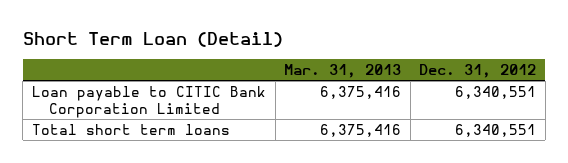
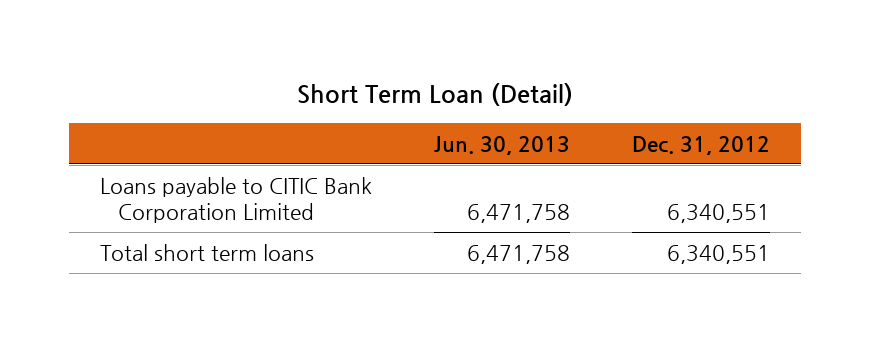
[284,64,402,79] Mar. 31, 2013 -> none
none -> [434,135,571,155] Jun. 30, 2013
[31,86,266,118] Loan payable to CITIC Bank Corporation Limited -> [100,176,373,224] Loans payable to CITIC Bank Corporation Limited

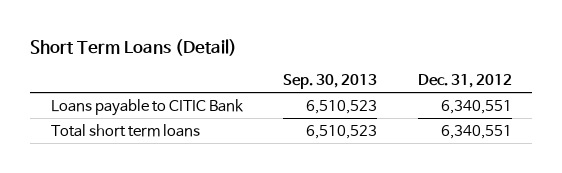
[297,82,574,106] Short Term Loan (Detail) -> [30,39,238,57] Short Term Loans (Detail)
[434,135,571,155] Jun. 30, 2013 -> none
none -> [283,74,378,90] Sep. 30, 2013
[100,176,373,224] Loans payable to CITIC Bank Corporation Limited -> [50,98,244,116] Loans payable to CITIC Bank

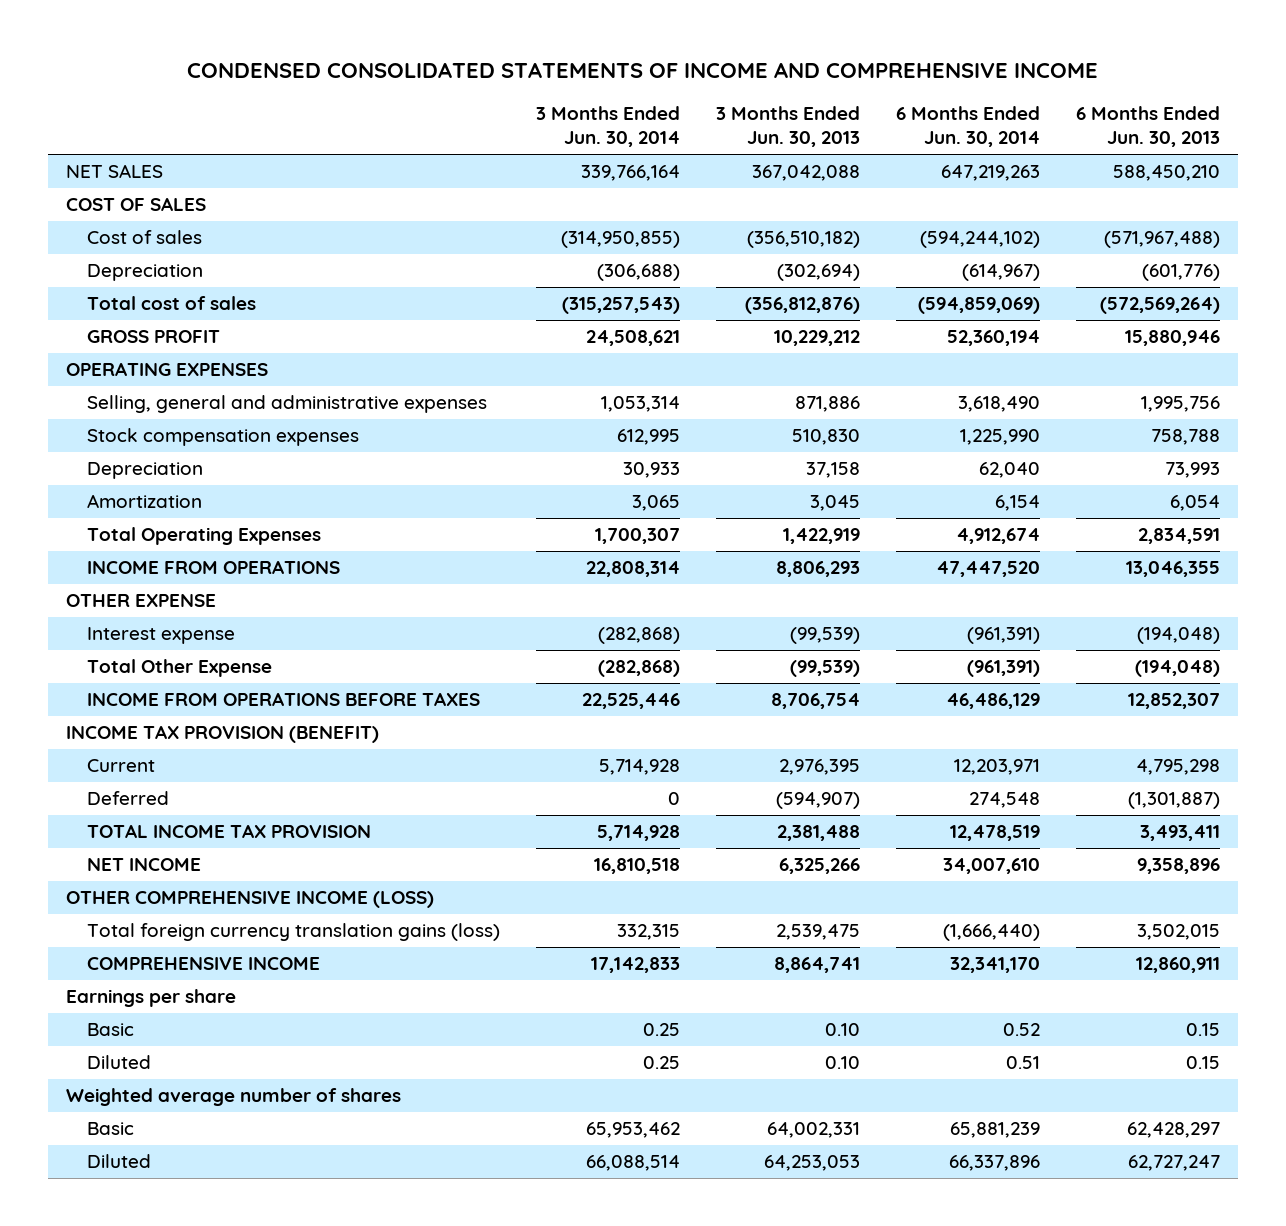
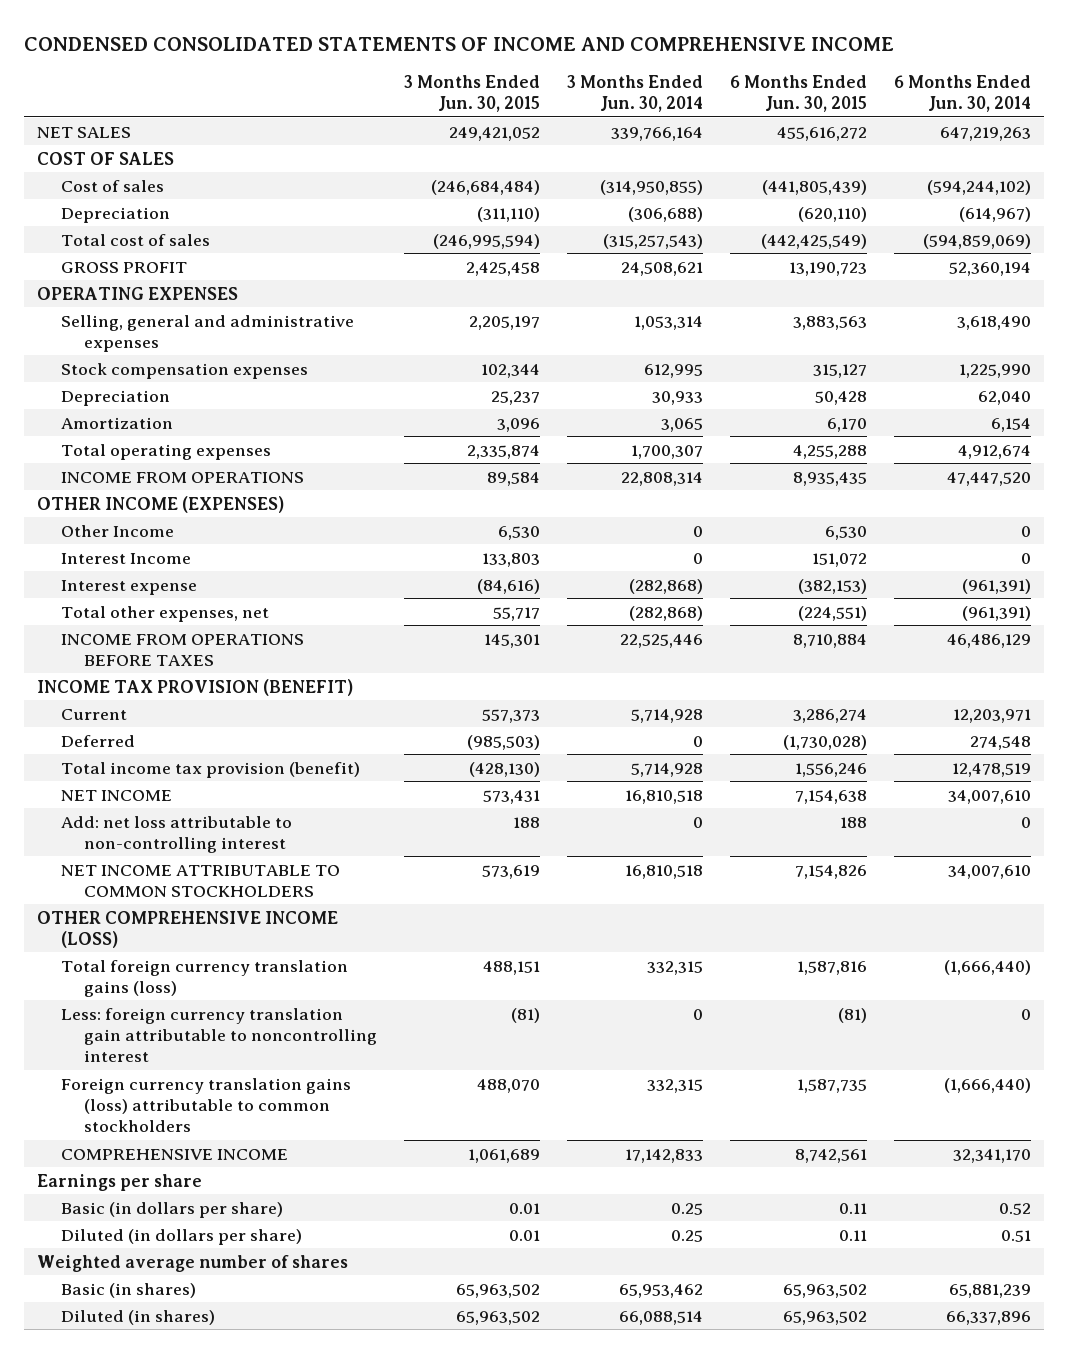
[716,106,861,148] 3 Months Ended Jun. 30, 2013 -> none
[1076,106,1221,148] 6 Months Ended Jun. 30, 2013 -> none
none -> [404,74,541,113] 3 Months Ended Jun. 30, 2015
none -> [730,74,868,113] 6 Months Ended Jun. 30, 2015
[87,527,322,546] Total Operating Expenses -> [60,443,271,460] Total operating expenses
[66,594,217,608] OTHER EXPENSE -> [37,495,285,513] OTHER INCOME (EXPENSES)
none -> [60,524,174,537] Other Income
none -> [60,552,191,564] Interest Income
[87,659,273,678] Total Other Expense -> [60,605,269,622] Total other expenses, net
[87,824,372,839] TOTAL INCOME TAX PROVISION -> [60,761,360,778] Total income tax provision (benefit)
none -> [60,815,292,853] Add: net loss attributable to non-controlling interest
none -> [60,864,340,897] NET INCOME ATTRIBUTABLE TO COMMON STOCKHOLDERS
none -> [60,1007,378,1063] Less: foreign currency translation gain attributable to noncontrolling interest
none -> [60,1077,351,1133] Foreign currency translation gains (loss) attributable to common stockholders
[87,1023,135,1037] Basic -> [60,1201,283,1218] Basic (in dollars per share)
[87,1055,152,1070] Diluted -> [60,1228,302,1245] Diluted (in dollars per share)
[87,1122,135,1136] Basic -> [60,1282,196,1298] Basic (in shares)
[87,1154,152,1169] Diluted -> [60,1309,215,1325] Diluted (in shares)

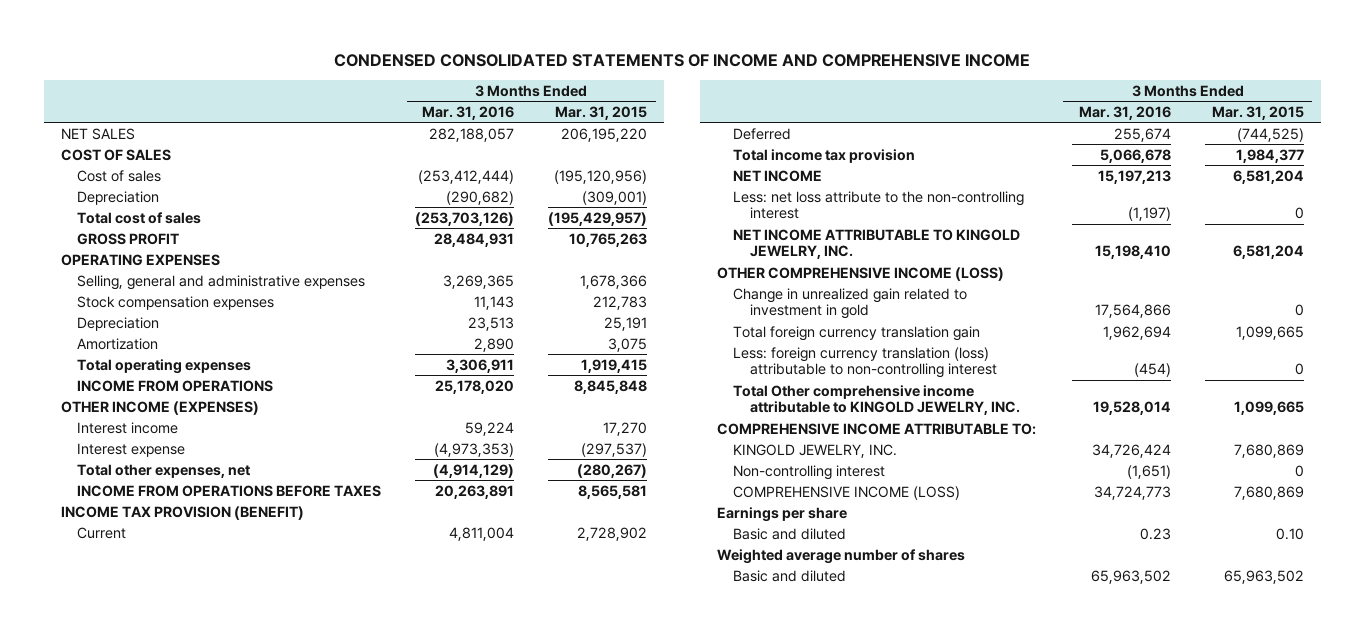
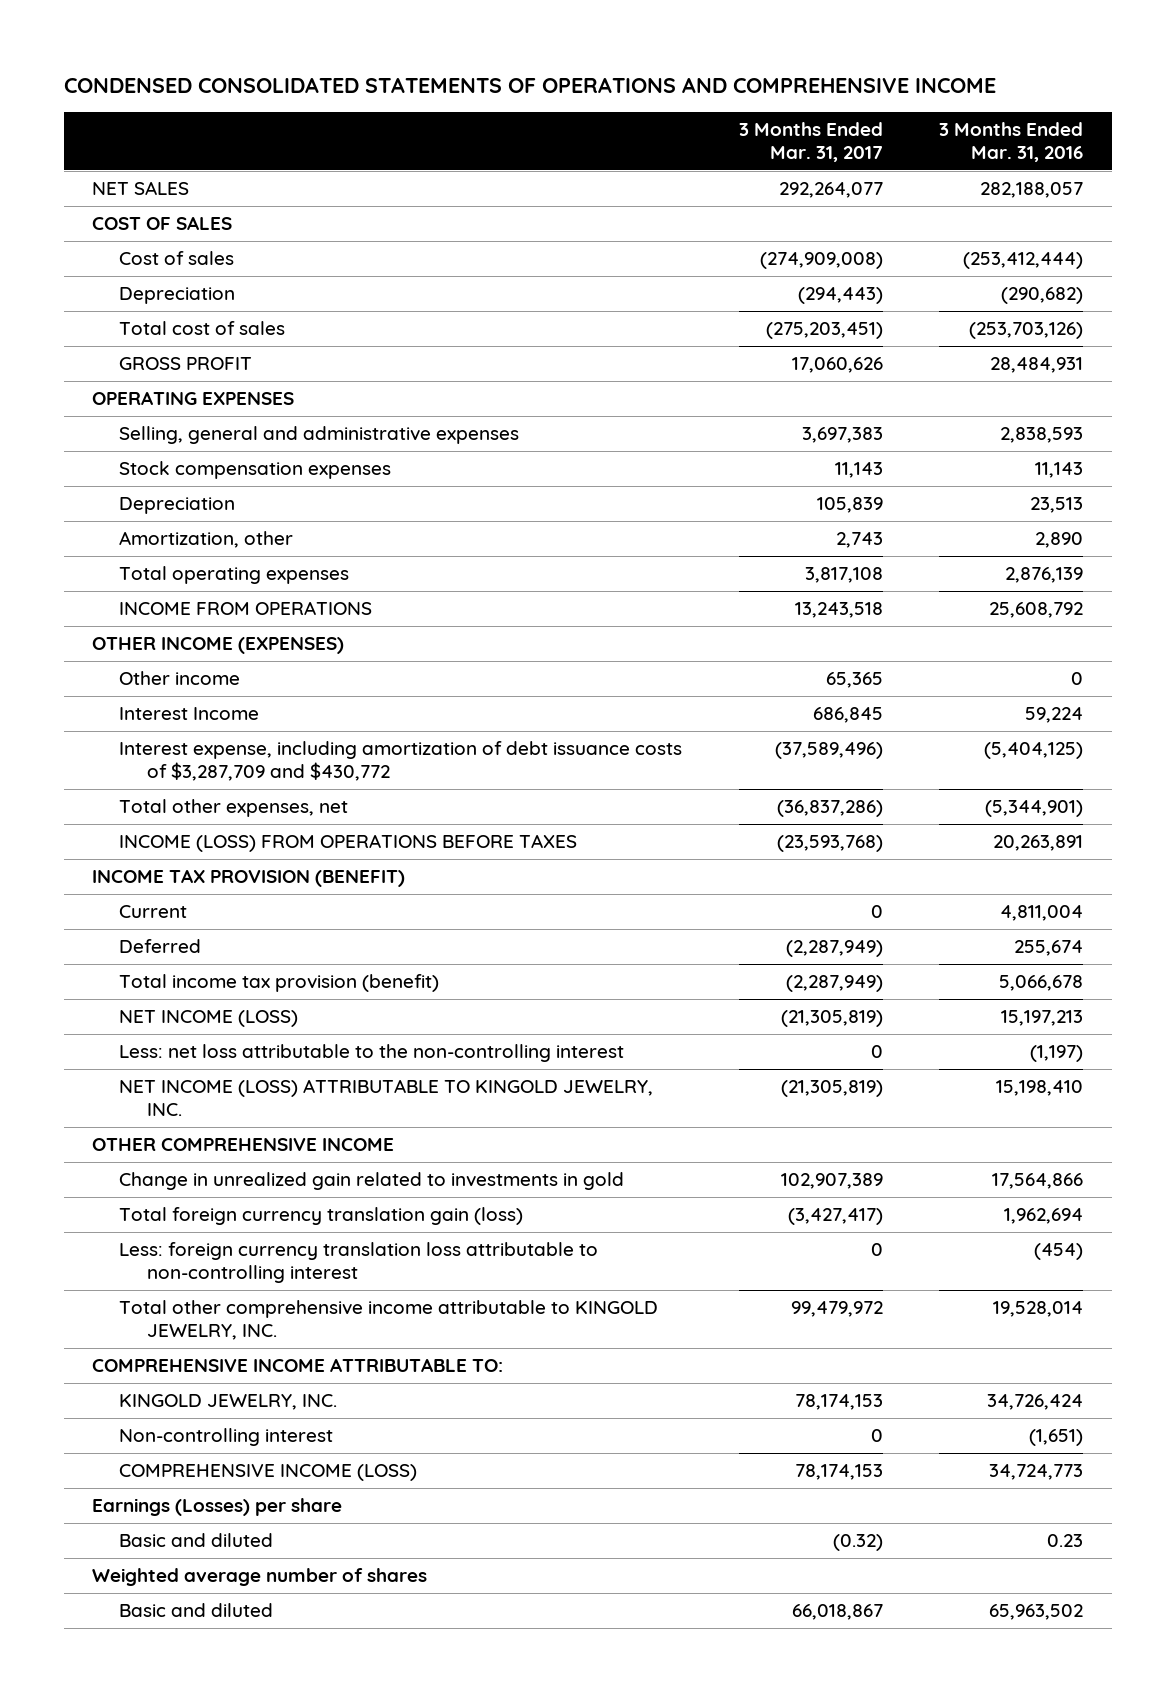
[334,53,1031,67] CONDENSED CONSOLIDATED STATEMENTS OF INCOME AND COMPREHENSIVE INCOME -> [63,77,996,94] CONDENSED CONSOLIDATED STATEMENTS OF OPERATIONS AND COMPREHENSIVE INCOME
[555,105,648,120] Mar. 31, 2015 -> none
none -> [738,122,883,162] 3 Months Ended Mar. 31, 2017
[443,274,515,289] 3,269,365 -> [1000,427,1084,444] 2,838,593
[76,337,158,350] Amortization -> [119,531,294,549] Amortization, other
[446,358,515,373] 3,306,911 -> [1005,567,1084,584] 2,876,139
[435,379,515,394] 25,178,020 -> [989,602,1084,619] 25,608,792
[76,442,185,457] Interest expense -> none
none -> [119,671,241,686] Other income
[76,421,178,434] Interest income -> [119,707,260,721] Interest Income
none -> [119,741,683,781] Interest expense, including amortization of debt issuance costs of $3,287,709 and $430,772
[433,463,515,478] (4,914,129) -> [985,800,1084,818] (5,344,901)
[76,484,381,497] INCOME FROM OPERATIONS BEFORE TAXES -> [119,834,578,853] INCOME (LOSS) FROM OPERATIONS BEFORE TAXES
[733,148,916,163] Total income tax provision -> [119,974,440,993] Total income tax provision (benefit)
[733,169,823,182] NET INCOME -> [119,1010,299,1028] NET INCOME (LOSS)
[733,190,1025,220] Less: net loss attribute to the non-controlling interest -> [119,1044,625,1063] Less: net loss attributable to the non-controlling interest
[733,228,1021,260] NET INCOME ATTRIBUTABLE TO KINGOLD JEWELRY, INC. -> [119,1079,654,1116] NET INCOME (LOSS) ATTRIBUTABLE TO KINGOLD JEWELRY, INC.
[717,266,1005,281] OTHER COMPREHENSIVE INCOME (LOSS) -> [92,1138,395,1152] OTHER COMPREHENSIVE INCOME
[733,287,968,320] Change in unrealized gain related to investment in gold -> [119,1172,625,1191] Change in unrealized gain related to investments in gold
[733,325,981,341] Total foreign currency translation gain -> [119,1207,524,1226] Total foreign currency translation gain (loss)
[733,346,997,379] Less: foreign currency translation (loss) attributable to non-controlling interest -> [119,1242,599,1283] Less: foreign currency translation loss attributable to non-controlling interest
[733,384,1020,416] Total Other comprehensive income attributable to KINGOLD JEWELRY, INC. -> [119,1300,659,1340] Total other comprehensive income attributable to KINGOLD JEWELRY, INC.
[717,506,848,522] Earnings per share -> [92,1498,343,1517] Earnings (Losses) per share

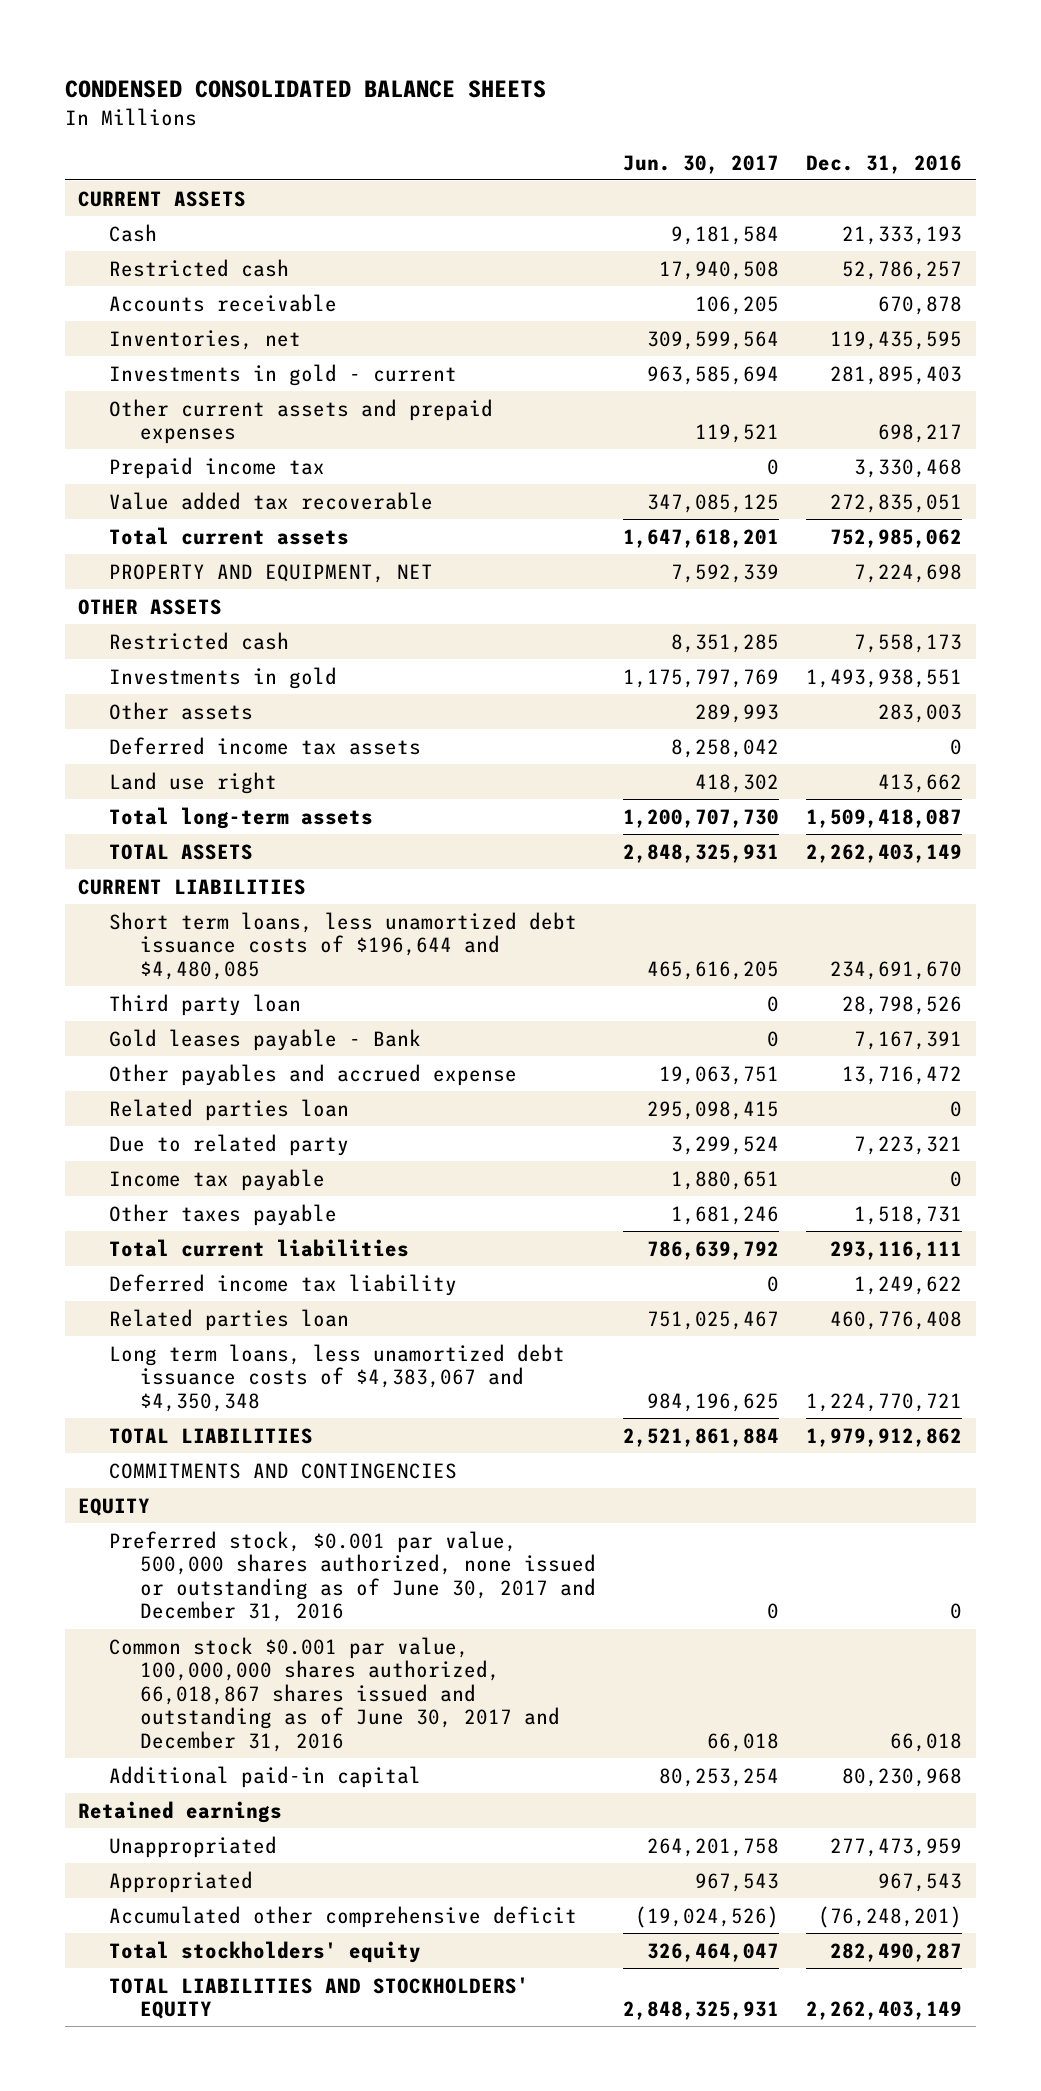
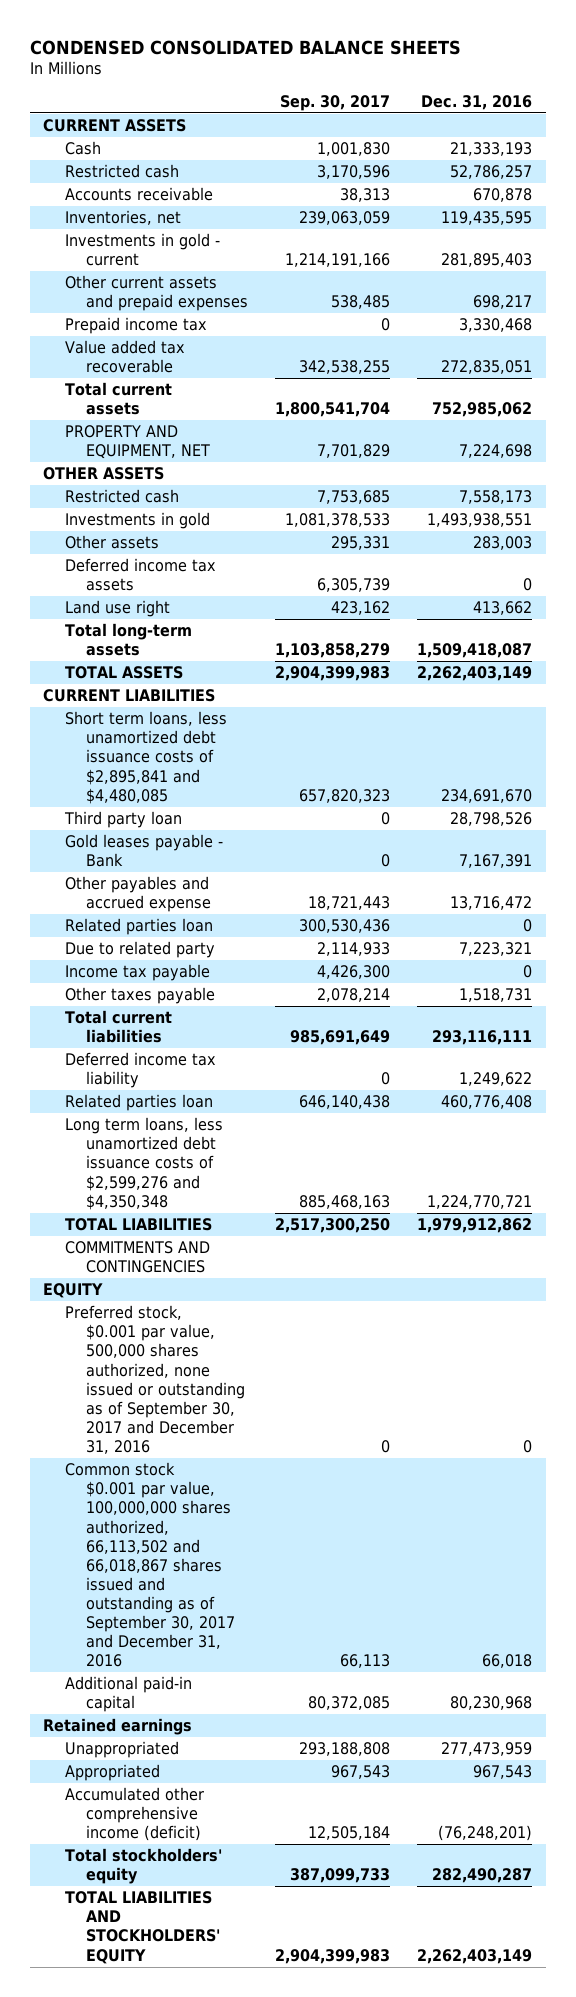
[623,154,780,174] Jun. 30, 2017 -> none
none -> [280,94,391,111] Sep. 30, 2017
[109,911,578,980] Short term loans, less unamortized debt issuance costs of $196,644 and $4,480,085 -> [64,711,227,804] Short term loans, less unamortized debt issuance costs of $2,895,841 and $4,480,085
[109,1343,566,1412] Long term loans, less unamortized debt issuance costs of $4,383,067 and $4,350,348 -> [64,1117,223,1210] Long term loans, less unamortized debt issuance costs of $2,599,276 and $4,350,348
[109,1530,597,1623] Preferred stock, $0.001 par value, 500,000 shares authorized, none issued or outstanding as of June 30, 2017 and December 31, 2016 -> [64,1305,245,1455] Preferred stock, $0.001 par value, 500,000 shares authorized, none issued or outstanding as of September 30, 2017 and December 31, 2016
[109,1636,561,1753] Common stock $0.001 par value, 100,000,000 shares authorized, 66,018,867 shares issued and outstanding as of June 30, 2017 and December 31, 2016 -> [64,1462,235,1668] Common stock $0.001 par value, 100,000,000 shares authorized, 66,113,502 and 66,018,867 shares issued and outstanding as of September 30, 2017 and December 31, 2016
[109,1905,578,1928] Accumulated other comprehensive deficit -> [64,1787,204,1842] Accumulated other comprehensive income (deficit)

